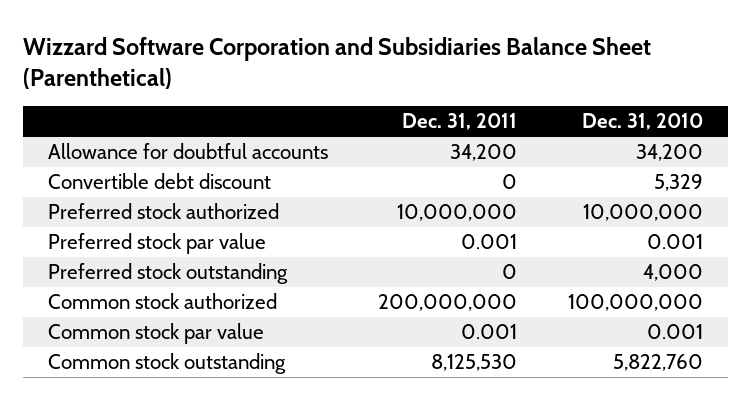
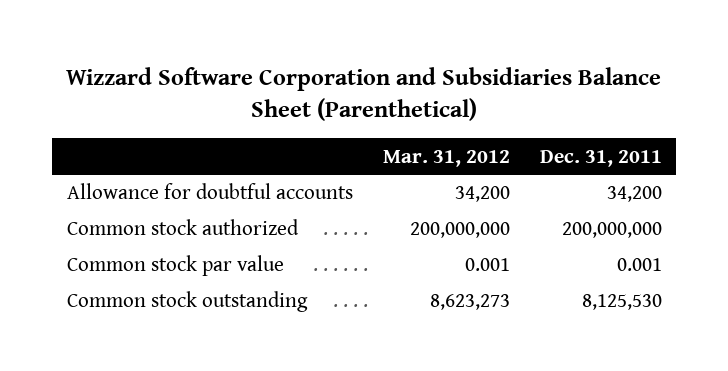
[581,113,703,131] Dec. 31, 2010 -> none
none -> [382,149,510,167] Mar. 31, 2012
[48,172,272,189] Convertible debt discount -> none
[48,202,280,219] Preferred stock authorized -> none
[48,232,267,254] Preferred stock par value -> none
[48,262,289,284] Preferred stock outstanding -> none

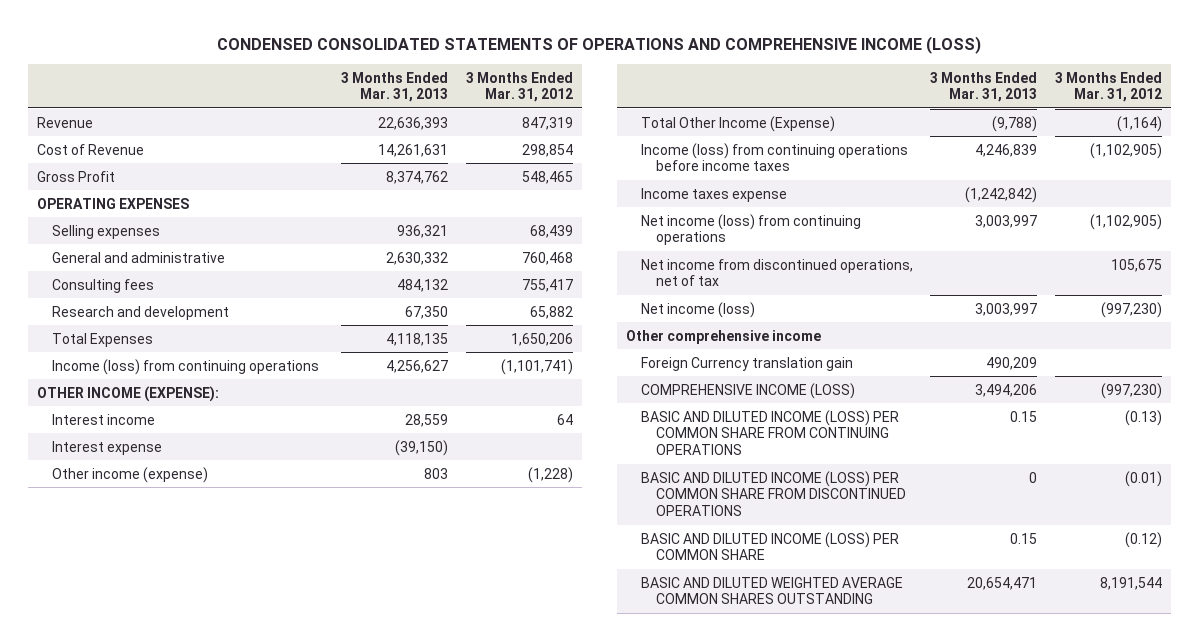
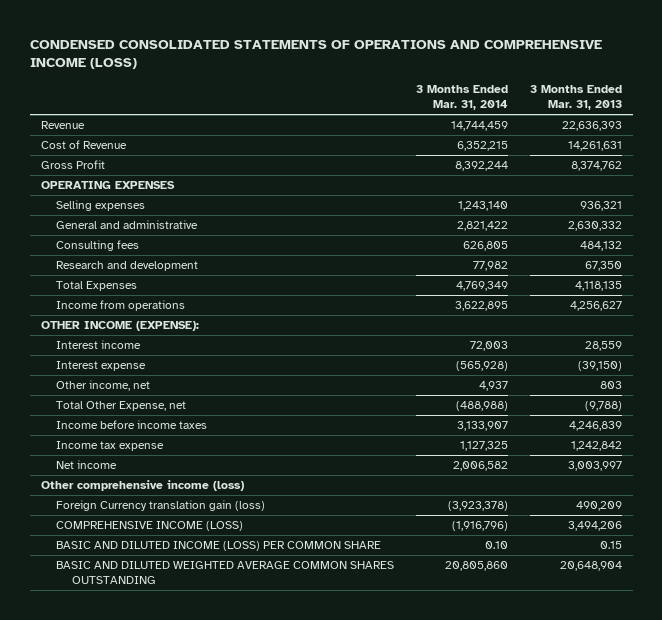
[465,71,573,103] 3 Months Ended Mar. 31, 2012 -> none
none -> [416,85,509,111] 3 Months Ended Mar. 31, 2014
[51,358,319,375] Income (loss) from continuing operations -> [56,299,186,311] Income from operations
[640,213,861,246] Net income (loss) from continuing operations -> none
[640,258,913,287] Net income from discontinued operations, net of tax -> none
[51,466,208,483] Other income (expense) -> [56,379,151,391] Other income, net
[640,115,835,132] Total Other Income (Expense) -> [56,400,187,411] Total Other Expense, net
[640,142,908,172] Income (loss) from continuing operations before income taxes -> [56,419,208,429] Income before income taxes
[640,187,787,202] Income taxes expense -> [56,440,165,451] Income tax expense
[965,186,1038,203] (1,242,842) -> [570,440,622,451] 1,242,842
[640,301,755,318] Net income (loss) -> [56,459,118,469] Net income
[625,329,821,344] Other comprehensive income -> [40,479,244,491] Other comprehensive income (loss)
[640,356,853,371] Foreign Currency translation gain -> [56,499,266,511] Foreign Currency translation gain (loss)
[640,409,899,456] BASIC AND DILUTED INCOME (LOSS) PER COMMON SHARE FROM CONTINUING OPERATIONS -> none
[640,470,906,517] BASIC AND DILUTED INCOME (LOSS) PER COMMON SHARE FROM DISCONTINUED OPERATIONS -> none
[967,576,1038,590] 20,654,471 -> [559,560,622,571] 20,648,904

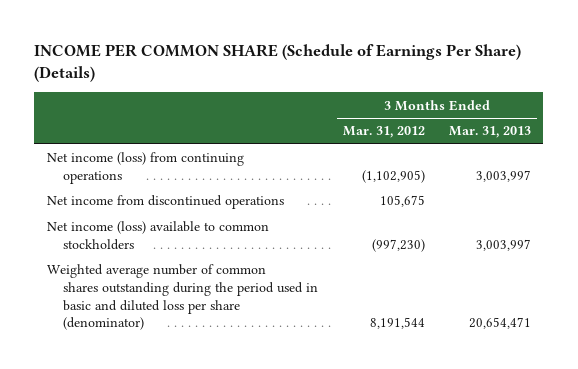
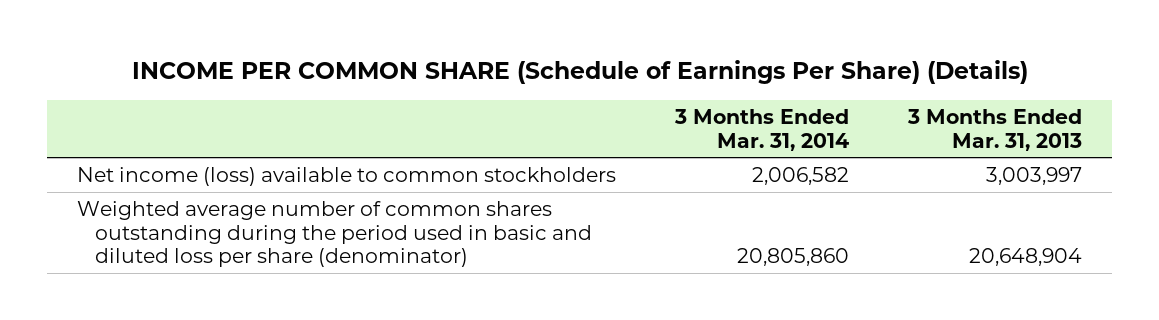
[342,126,425,139] Mar. 31, 2012 -> none
none -> [674,108,850,151] 3 Months Ended Mar. 31, 2014
[46,152,244,184] Net income (loss) from continuing operations -> none
[46,195,284,210] Net income from discontinued operations -> none
[469,317,532,330] 20,654,471 -> [969,248,1083,267] 20,648,904

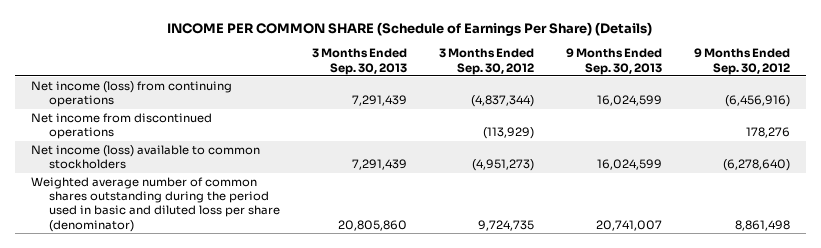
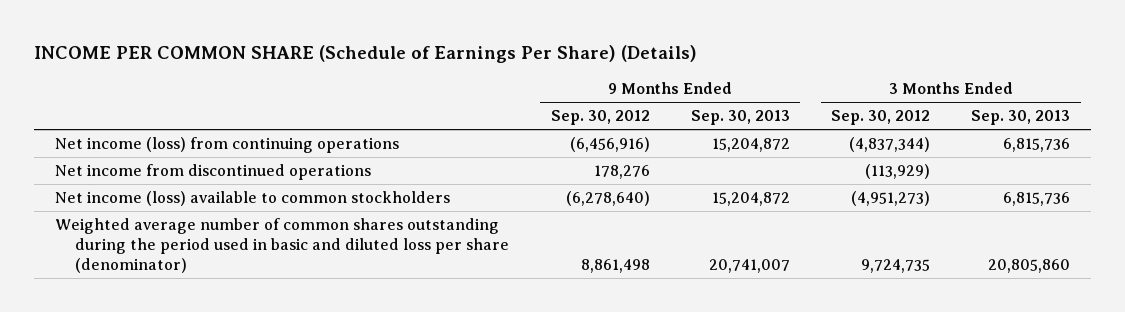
[351,95,407,107] 7,291,439 -> [1003,138,1071,153] 6,815,736
[596,95,662,107] 16,024,599 -> [711,138,790,153] 15,204,872
[351,159,407,171] 7,291,439 -> [1003,192,1071,207] 6,815,736
[596,159,662,171] 16,024,599 -> [711,192,790,207] 15,204,872

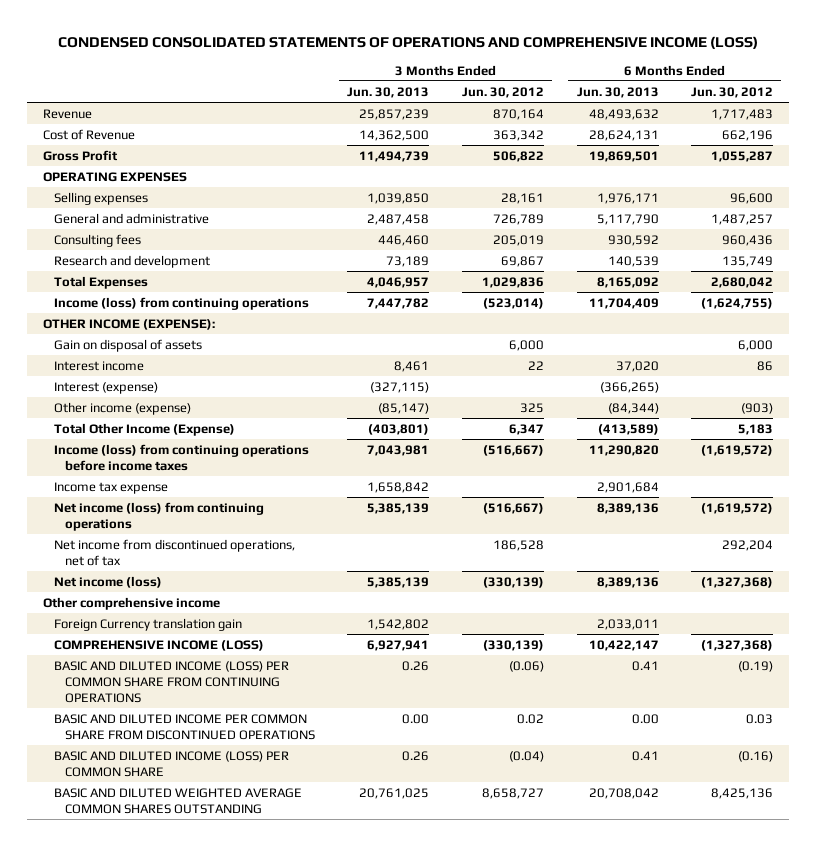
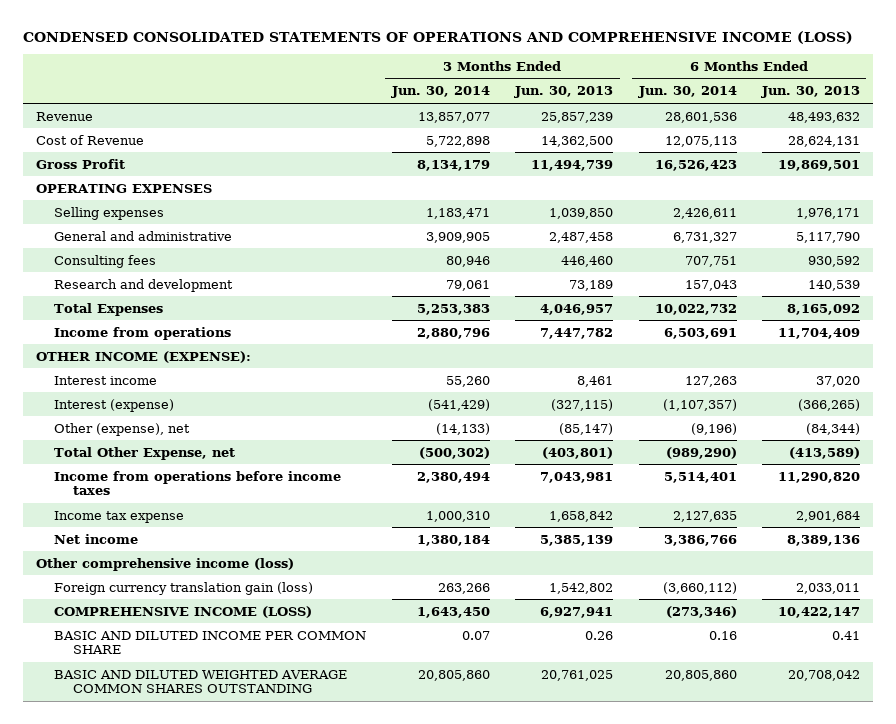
[461,86,544,98] Jun. 30, 2012 -> none
[691,86,774,98] Jun. 30, 2012 -> none
none -> [390,86,490,99] Jun. 30, 2014
none -> [637,86,737,99] Jun. 30, 2014
[53,296,309,310] Income (loss) from continuing operations -> [54,326,232,340] Income from operations
[53,338,202,352] Gain on disposal of assets -> none
[53,401,191,415] Other income (expense) -> [54,422,191,436] Other (expense), net
[53,422,235,436] Total Other Income (Expense) -> [54,446,236,460] Total Other Expense, net
[53,443,309,471] Income (loss) from continuing operations before income taxes -> [54,470,342,496] Income from operations before income taxes
[53,501,264,531] Net income (loss) from continuing operations -> none
[53,538,295,566] Net income from discontinued operations, net of tax -> none
[53,575,162,588] Net income (loss) -> [54,533,139,544] Net income
[43,596,221,610] Other comprehensive income -> [35,557,294,571] Other comprehensive income (loss)
[53,617,242,631] Foreign Currency translation gain -> [54,581,314,595] Foreign currency translation gain (loss)
[53,660,289,703] BASIC AND DILUTED INCOME (LOSS) PER COMMON SHARE FROM CONTINUING OPERATIONS -> none
[53,713,315,740] BASIC AND DILUTED INCOME PER COMMON SHARE FROM DISCONTINUED OPERATIONS -> none
[53,750,289,777] BASIC AND DILUTED INCOME (LOSS) PER COMMON SHARE -> [54,630,367,655] BASIC AND DILUTED INCOME PER COMMON SHARE

